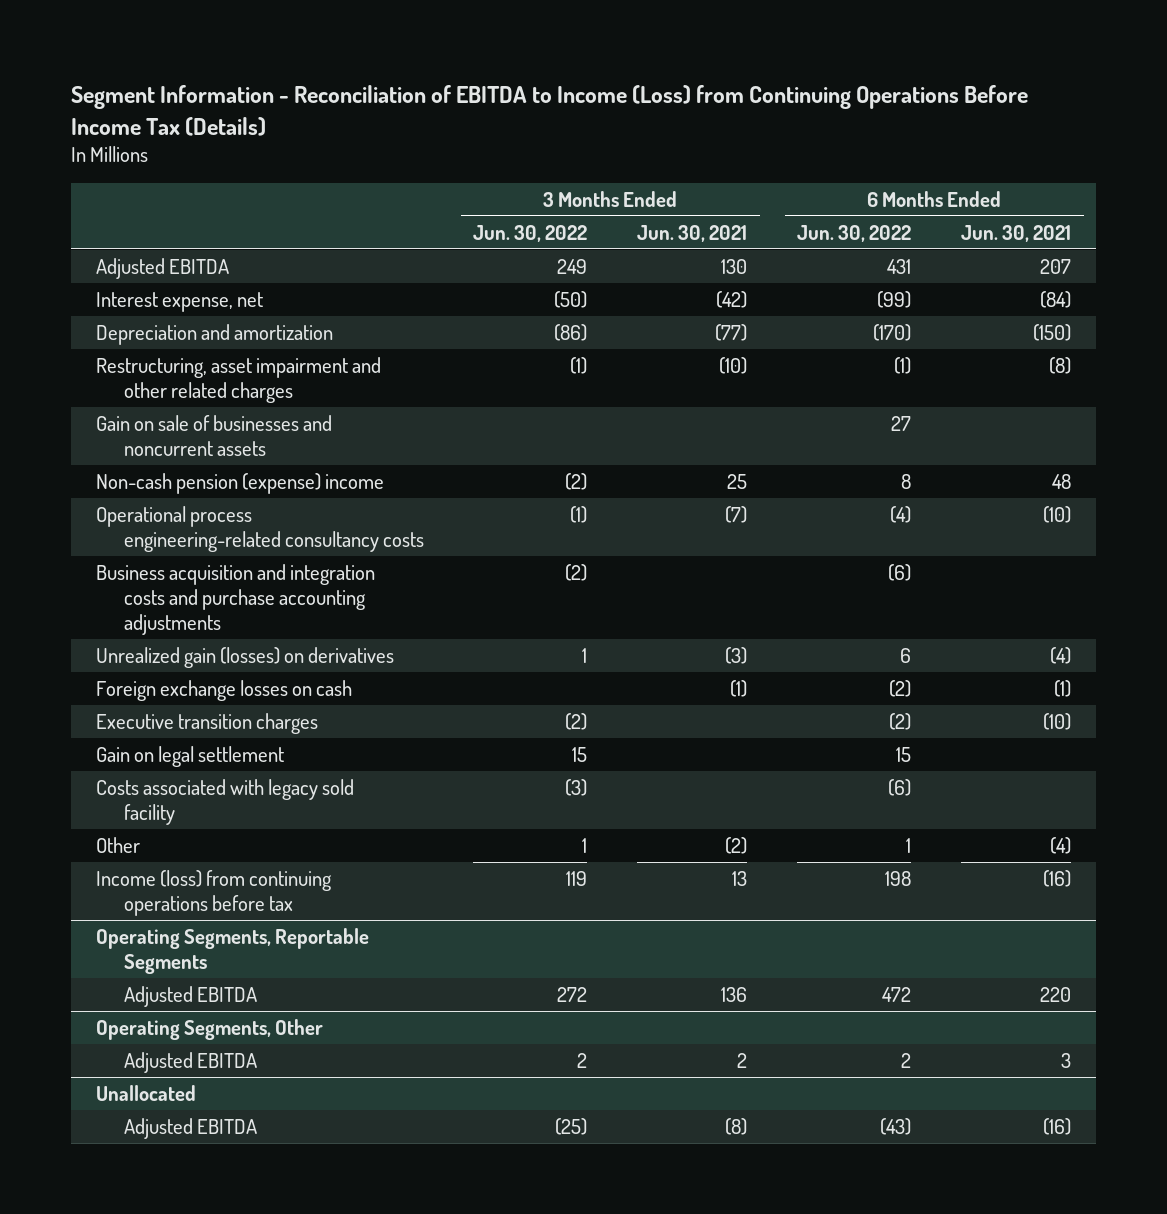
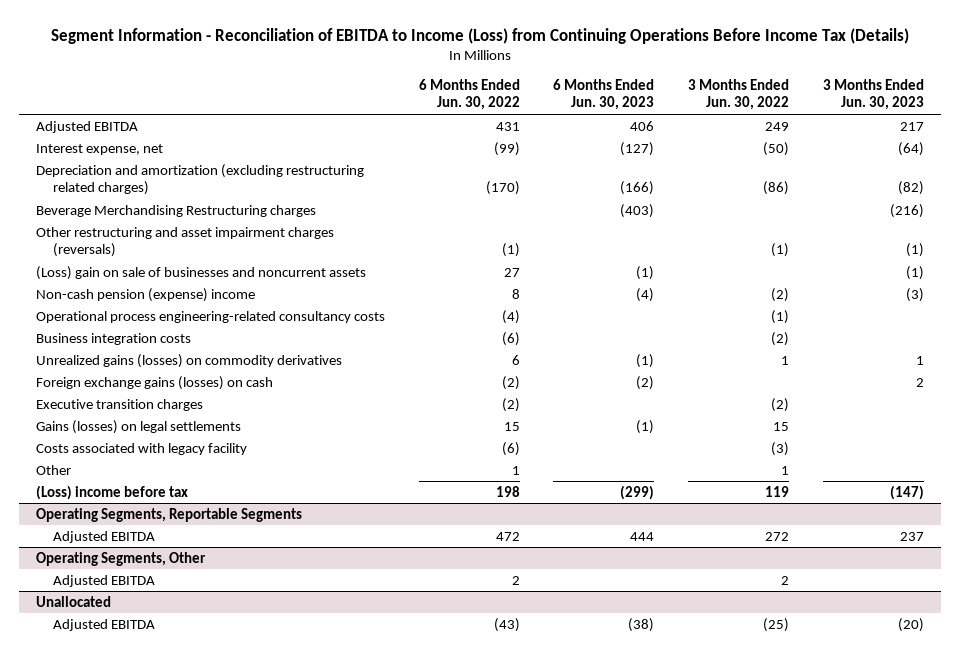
[637,224,748,242] Jun. 30, 2021 -> none
[961,224,1072,242] Jun. 30, 2021 -> none
none -> [553,79,655,111] 6 Months Ended Jun. 30, 2023
none -> [823,79,925,111] 3 Months Ended Jun. 30, 2023
[96,323,334,345] Depreciation and amortization -> [35,163,364,196] Depreciation and amortization (excluding restructuring related charges)
none -> [35,204,316,217] Beverage Merchandising Restructuring charges
[96,356,382,404] Restructuring, asset impairment and other related charges -> [35,226,334,258] Other restructuring and asset impairment charges (reversals)
[96,414,333,457] Gain on sale of businesses and noncurrent assets -> [35,265,366,280] (Loss) gain on sale of businesses and noncurrent assets
[96,563,376,636] Business acquisition and integration costs and purchase accounting adjustments -> none
none -> [35,332,191,345] Business integration costs
[96,646,395,668] Unrealized gain (losses) on derivatives -> [35,353,342,368] Unrealized gains (losses) on commodity derivatives
[96,679,353,701] Foreign exchange losses on cash -> [35,375,273,390] Foreign exchange gains (losses) on cash
[96,745,285,767] Gain on legal settlement -> [35,419,241,434] Gains (losses) on legal settlements
[96,778,355,826] Costs associated with legacy sold facility -> [35,442,247,455] Costs associated with legacy facility
[96,869,333,917] Income (loss) from continuing operations before tax -> [35,484,188,500] (Loss) income before tax

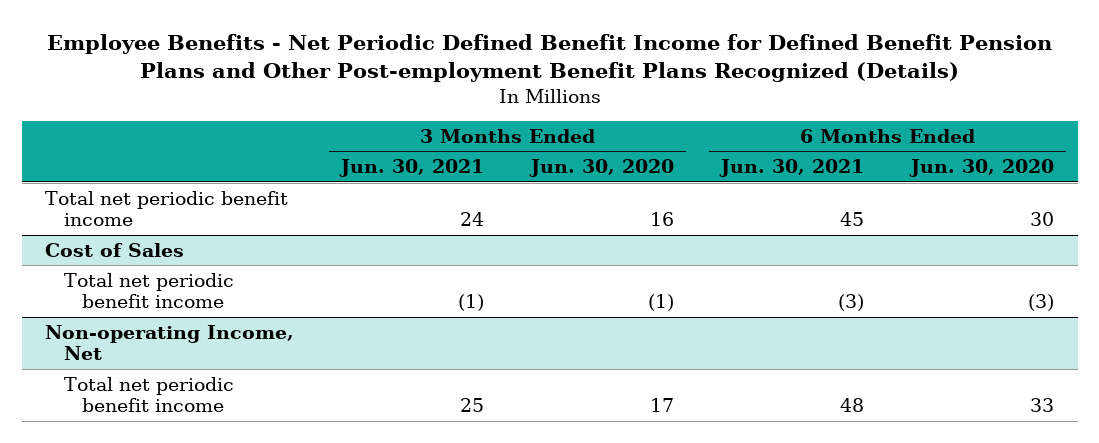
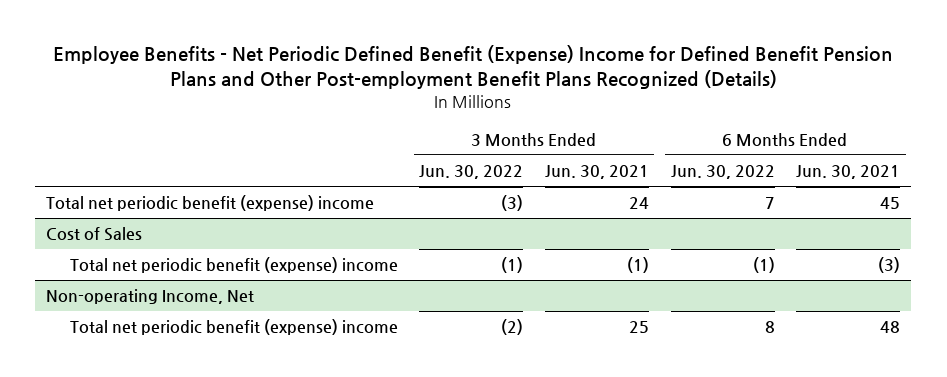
[46,33,1052,83] Employee Benefits - Net Periodic Defined Benefit Income for Defined Benefit Pension Plans and Other Post-employment Benefit Plans Recognized (Details) -> [53,45,894,90] Employee Benefits - Net Periodic Defined Benefit (Expense) Income for Defined Benefit Pension Plans and Other Post-employment Benefit Plans Recognized (Details)
[529,159,675,178] Jun. 30, 2020 -> none
[909,159,1055,178] Jun. 30, 2020 -> none
none -> [419,165,524,180] Jun. 30, 2022
none -> [670,165,775,180] Jun. 30, 2022
[45,190,289,227] Total net periodic benefit income -> [46,195,375,212] Total net periodic benefit (expense) income
[63,272,234,309] Total net periodic benefit income -> [69,257,398,274] Total net periodic benefit (expense) income
[63,376,234,413] Total net periodic benefit income -> [69,319,398,336] Total net periodic benefit (expense) income

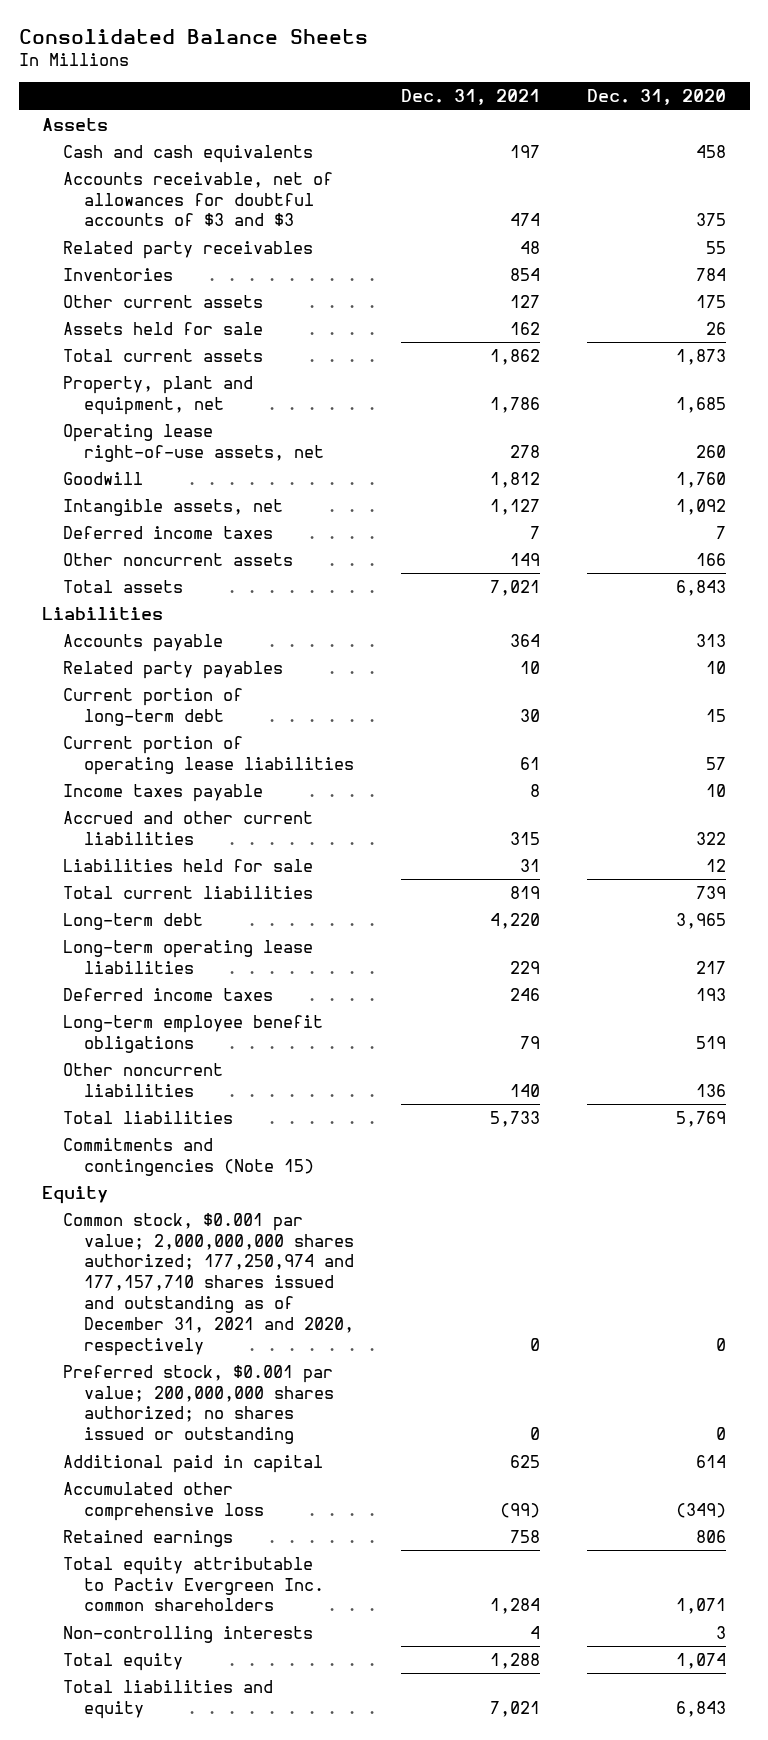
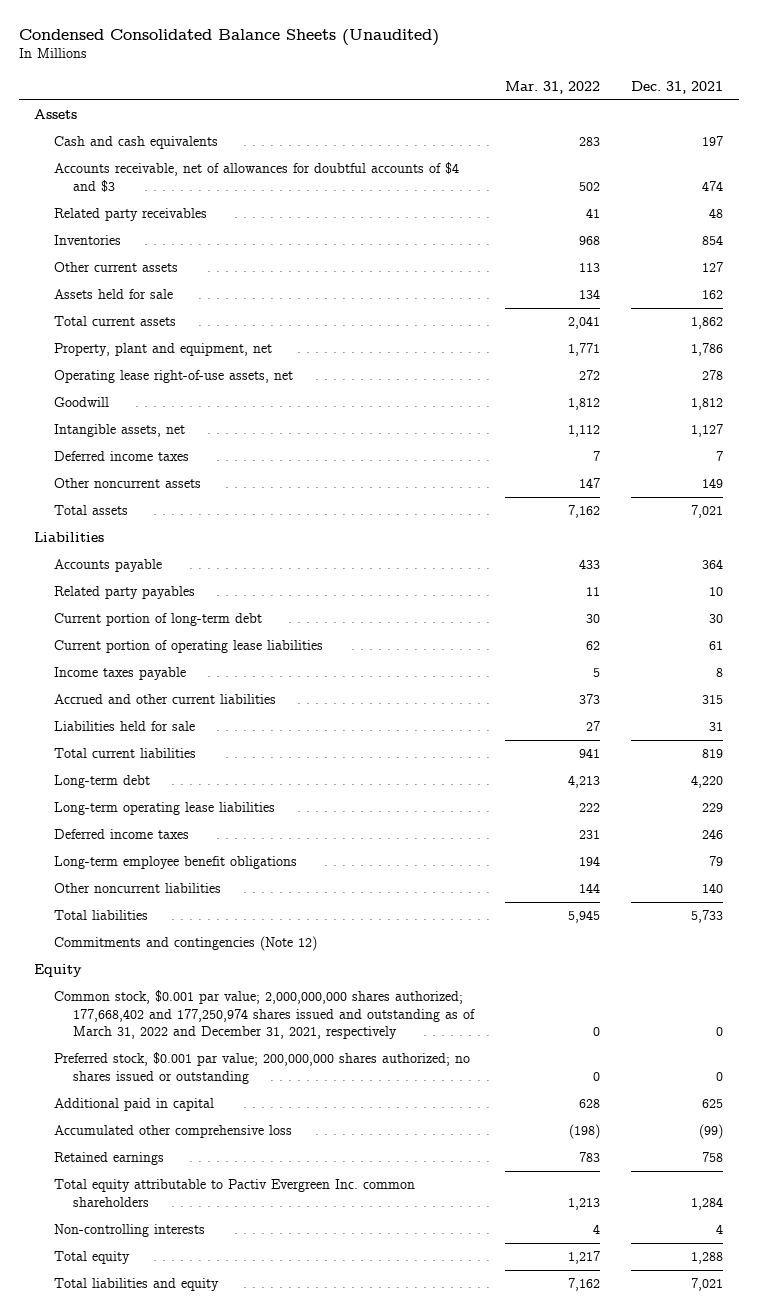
[18,28,368,44] Consolidated Balance Sheets -> [18,28,439,46] Condensed Consolidated Balance Sheets (Unaudited)
[587,89,727,106] Dec. 31, 2020 -> none
none -> [505,80,601,94] Mar. 31, 2022
[62,171,333,227] Accounts receivable, net of allowances for doubtful accounts of $3 and $3 -> [53,162,459,192] Accounts receivable, net of allowances for doubtful accounts of $4 and $3
[62,1137,314,1176] Commitments and contingencies (Note 15) -> [53,936,317,952] Commitments and contingencies (Note 12)
[62,1212,354,1356] Common stock, $0.001 par value; 2,000,000,000 shares authorized; 177,250,974 and 177,157,710 shares issued and outstanding as of December 31, 2021 and 2020, respectively -> [53,990,476,1039] Common stock, $0.001 par value; 2,000,000,000 shares authorized; 177,668,402 and 177,250,974 shares issued and outstanding as of March 31, 2022 and December 31, 2021, respectively

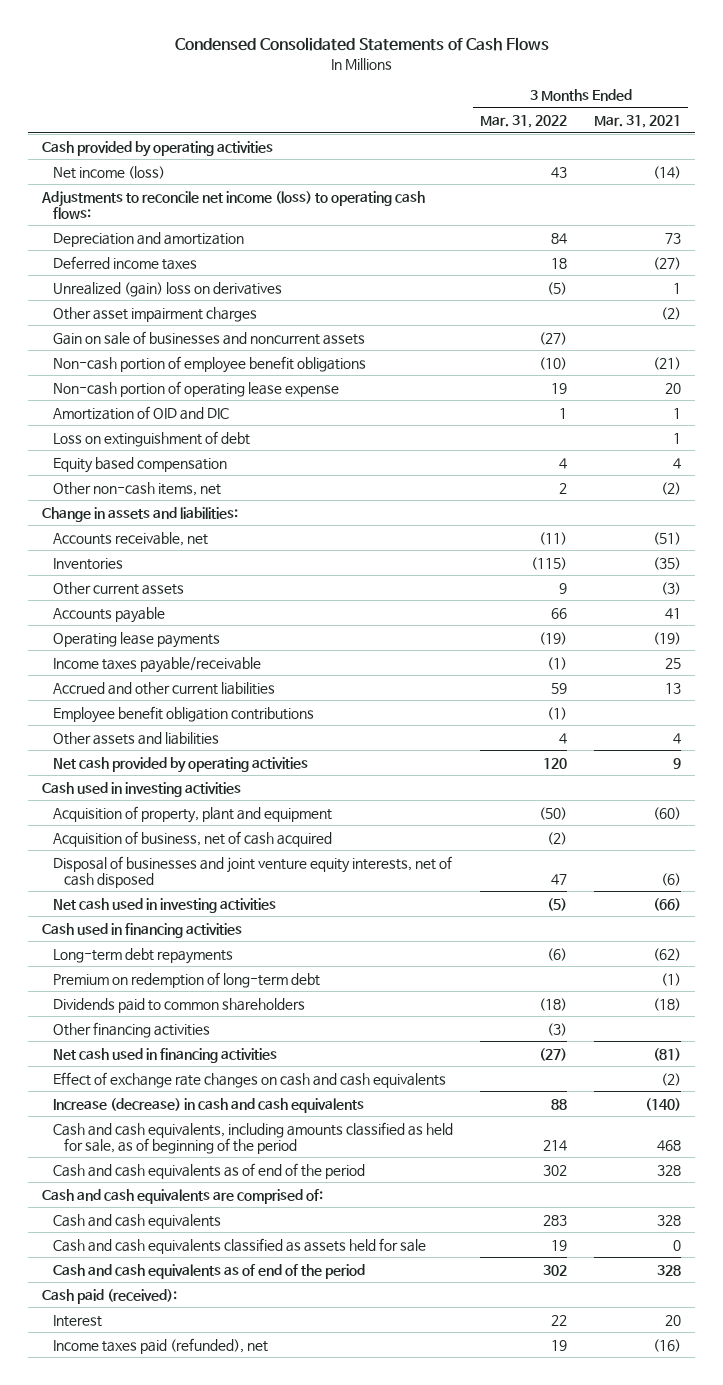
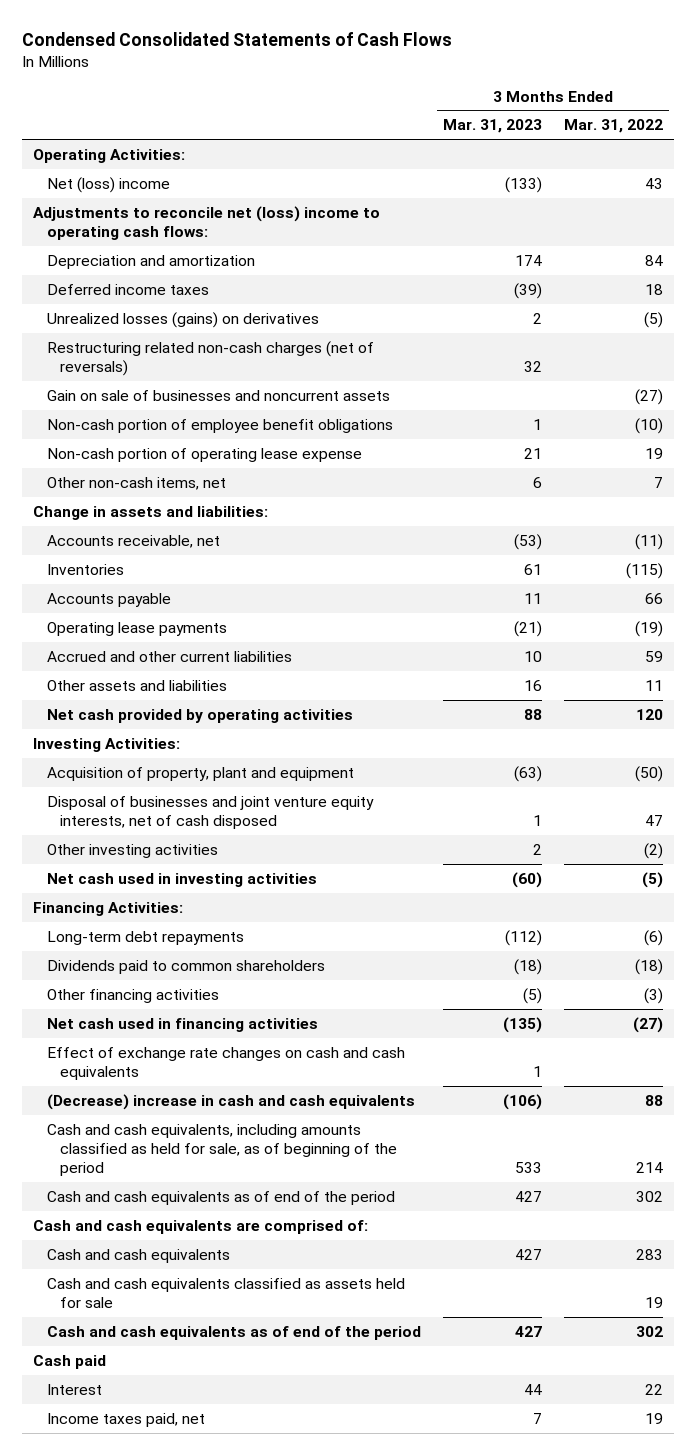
[594,115,682,129] Mar. 31, 2021 -> none
none -> [442,119,542,134] Mar. 31, 2023
[41,140,273,157] Cash provided by operating activities -> [33,148,186,163] Operating Activities:
[52,165,165,179] Net income (loss) -> [46,176,170,193] Net (loss) income
[40,190,425,219] Adjustments to reconcile net income (loss) to operating cash flows: -> [33,205,381,241] Adjustments to reconcile net (loss) income to operating cash flows:
[52,306,257,322] Other asset impairment charges -> none
[52,281,282,297] Unrealized (gain) loss on derivatives -> [46,311,319,328] Unrealized losses (gains) on derivatives
none -> [46,340,374,377] Restructuring related non-cash charges (net of reversals)
[52,405,229,420] Amortization of OID and DIC -> none
[52,430,250,447] Loss on extinguishment of debt -> none
[52,456,227,473] Equity based compensation -> none
[559,482,568,494] 2 -> [654,476,664,488] 7
[52,581,184,595] Other current assets -> none
[52,656,261,673] Income taxes payable/receivable -> none
[52,705,314,723] Employee benefit obligation contributions -> none
[559,732,568,744] 4 -> [645,679,664,691] 11
[41,781,241,797] Cash used in investing activities -> [33,737,181,752] Investing Activities:
[52,830,332,847] Acquisition of business, net of cash acquired -> none
none -> [46,843,218,858] Other investing activities
[41,922,242,938] Cash used in financing activities -> [33,901,184,916] Financing Activities:
[52,971,320,988] Premium on redemption of long-term debt -> none
[52,1097,364,1113] Increase (decrease) in cash and cash equivalents -> [46,1093,415,1110] (Decrease) increase in cash and cash equivalents
[41,1288,177,1304] Cash paid (received): -> [33,1354,107,1369] Cash paid
[52,1337,268,1354] Income taxes paid (refunded), net -> [46,1412,205,1427] Income taxes paid, net

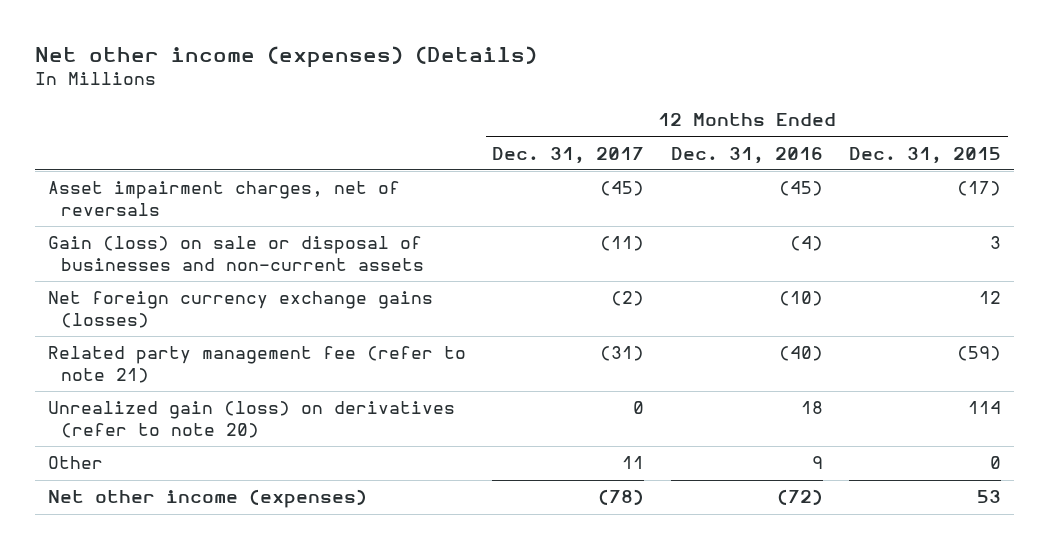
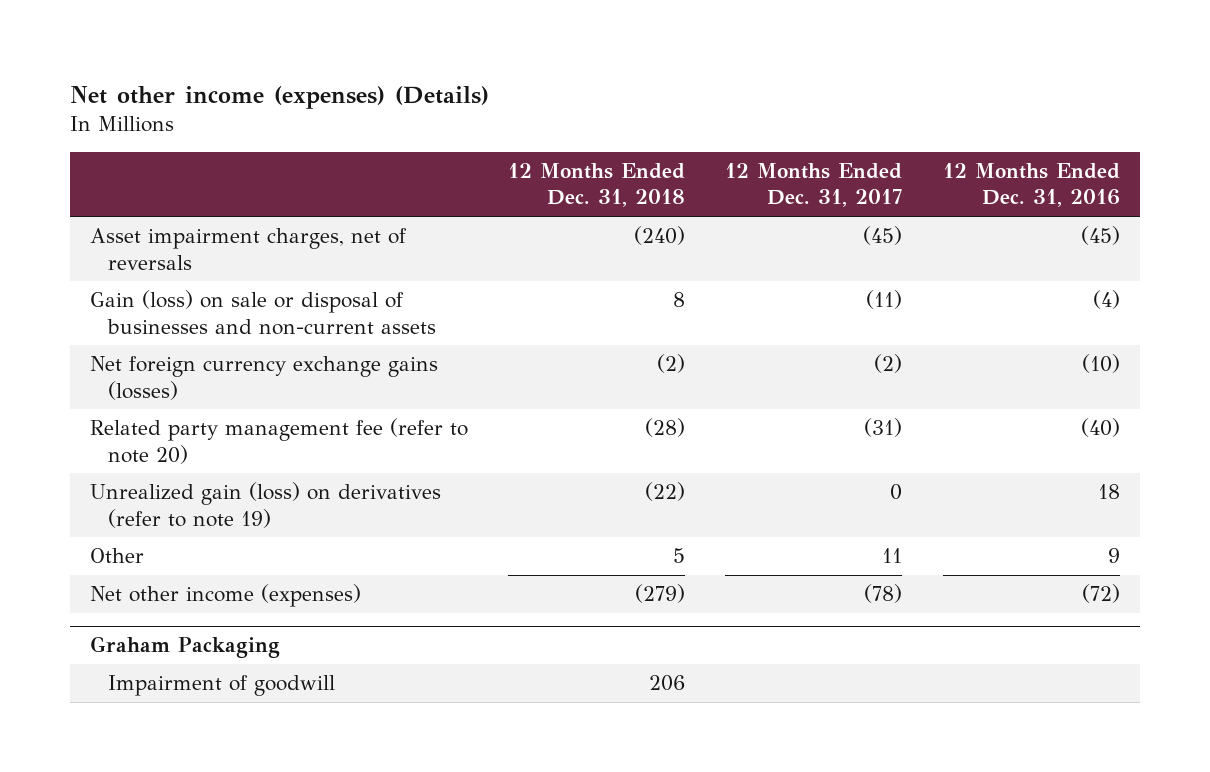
[849,146,1002,164] Dec. 31, 2015 -> none
none -> [508,162,686,208] 12 Months Ended Dec. 31, 2018
[48,346,467,383] Related party management fee (refer to note 21) -> [90,418,469,464] Related party management fee (refer to note 20)
[48,401,456,438] Unrealized gain (loss) on derivatives (refer to note 20) -> [90,482,442,528] Unrealized gain (loss) on derivatives (refer to note 19)
none -> [90,636,281,659] Graham Packaging
none -> [108,675,336,697] Impairment of goodwill

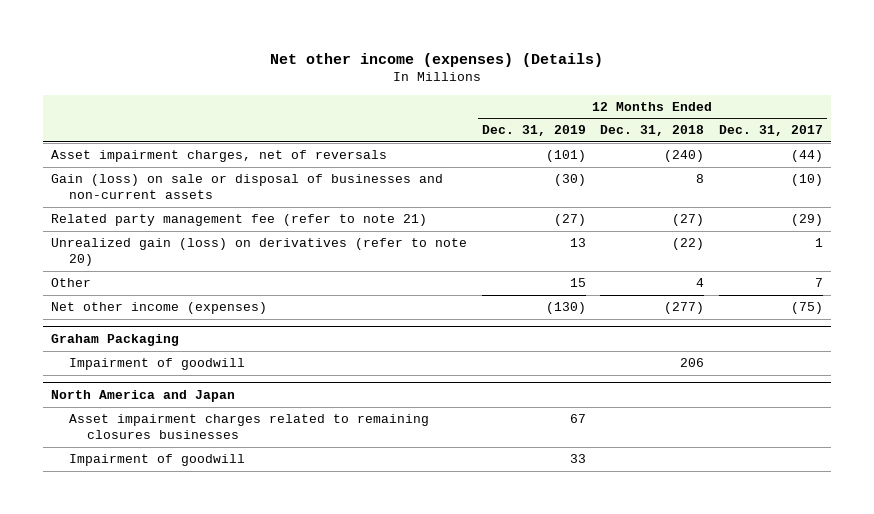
[942,162,1120,208] 12 Months Ended Dec. 31, 2016 -> none
none -> [481,125,586,137] Dec. 31, 2019
[90,356,439,400] Net foreign currency exchange gains (losses) -> none
[863,226,903,246] (45) -> [791,150,824,163] (44)
[866,290,903,310] (11) -> [791,174,824,187] (10)
[90,418,469,464] Related party management fee (refer to note 20) -> [50,214,427,227] Related party management fee (refer to note 21)
[645,418,686,438] (28) -> [672,214,705,227] (27)
[864,418,903,438] (31) -> [791,214,824,227] (29)
[90,482,442,528] Unrealized gain (loss) on derivatives (refer to note 19) -> [50,238,467,267] Unrealized gain (loss) on derivatives (refer to note 20)
[890,484,903,501] 0 -> [815,238,824,248] 1
[673,548,686,564] 5 -> [696,278,705,288] 4
[882,548,903,564] 11 -> [815,278,824,288] 7
[635,584,686,604] (279) -> [664,302,705,315] (277)
[864,584,903,604] (78) -> [791,302,824,315] (75)
none -> [50,390,235,403] North America and Japan
none -> [69,414,430,440] Asset impairment charges related to remaining closures businesses
none -> [69,454,246,467] Impairment of goodwill

